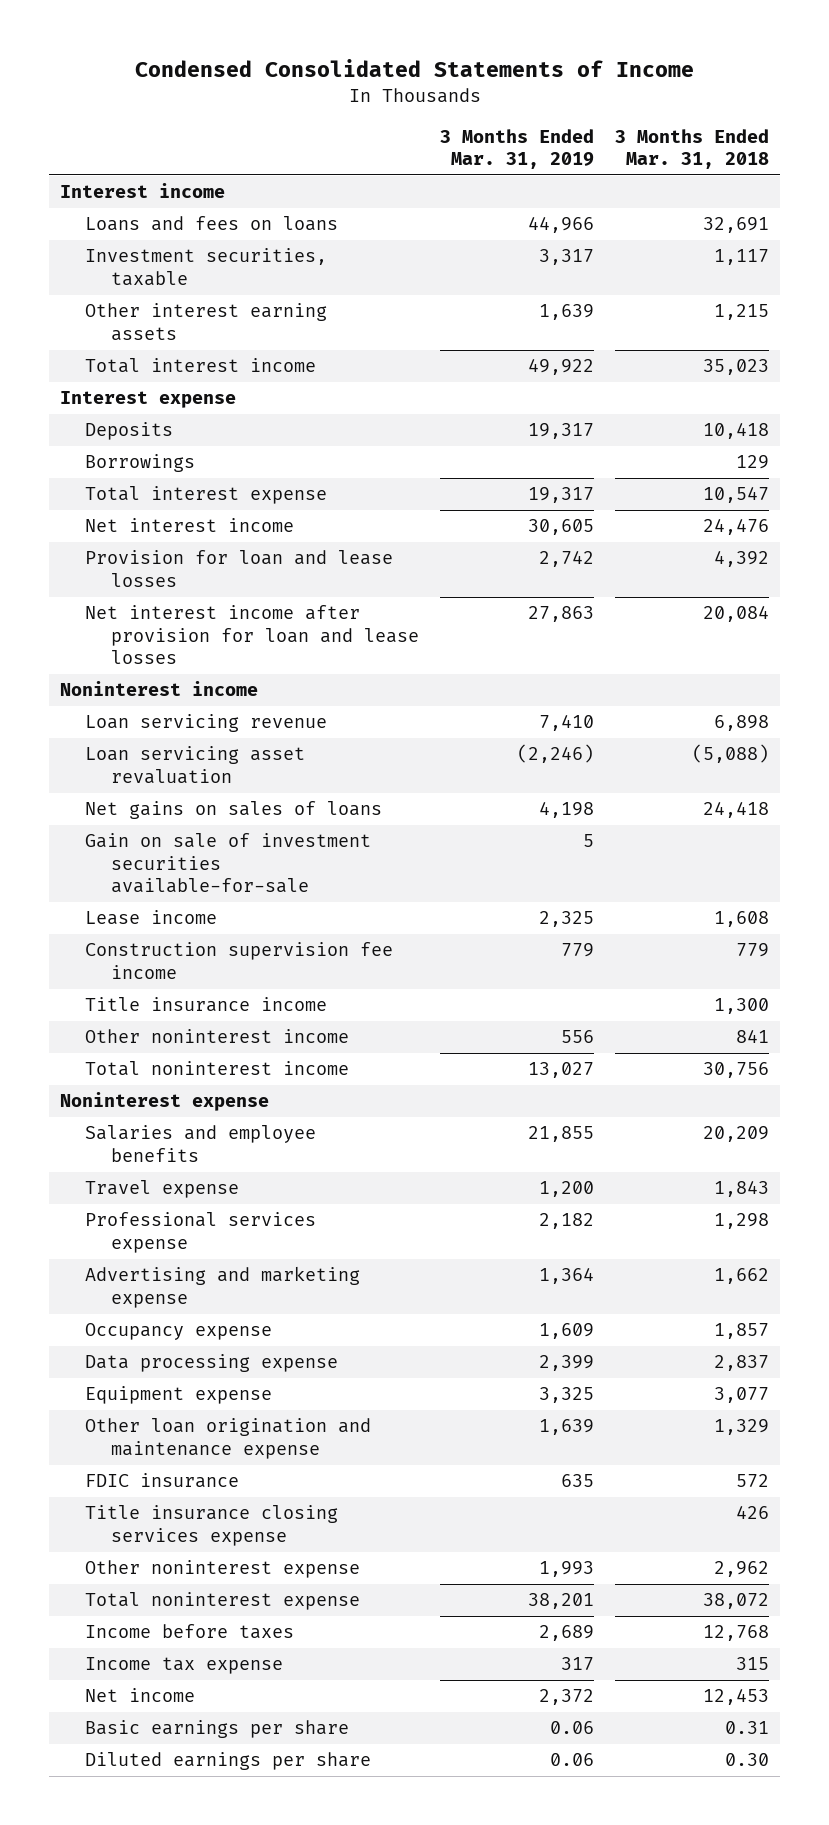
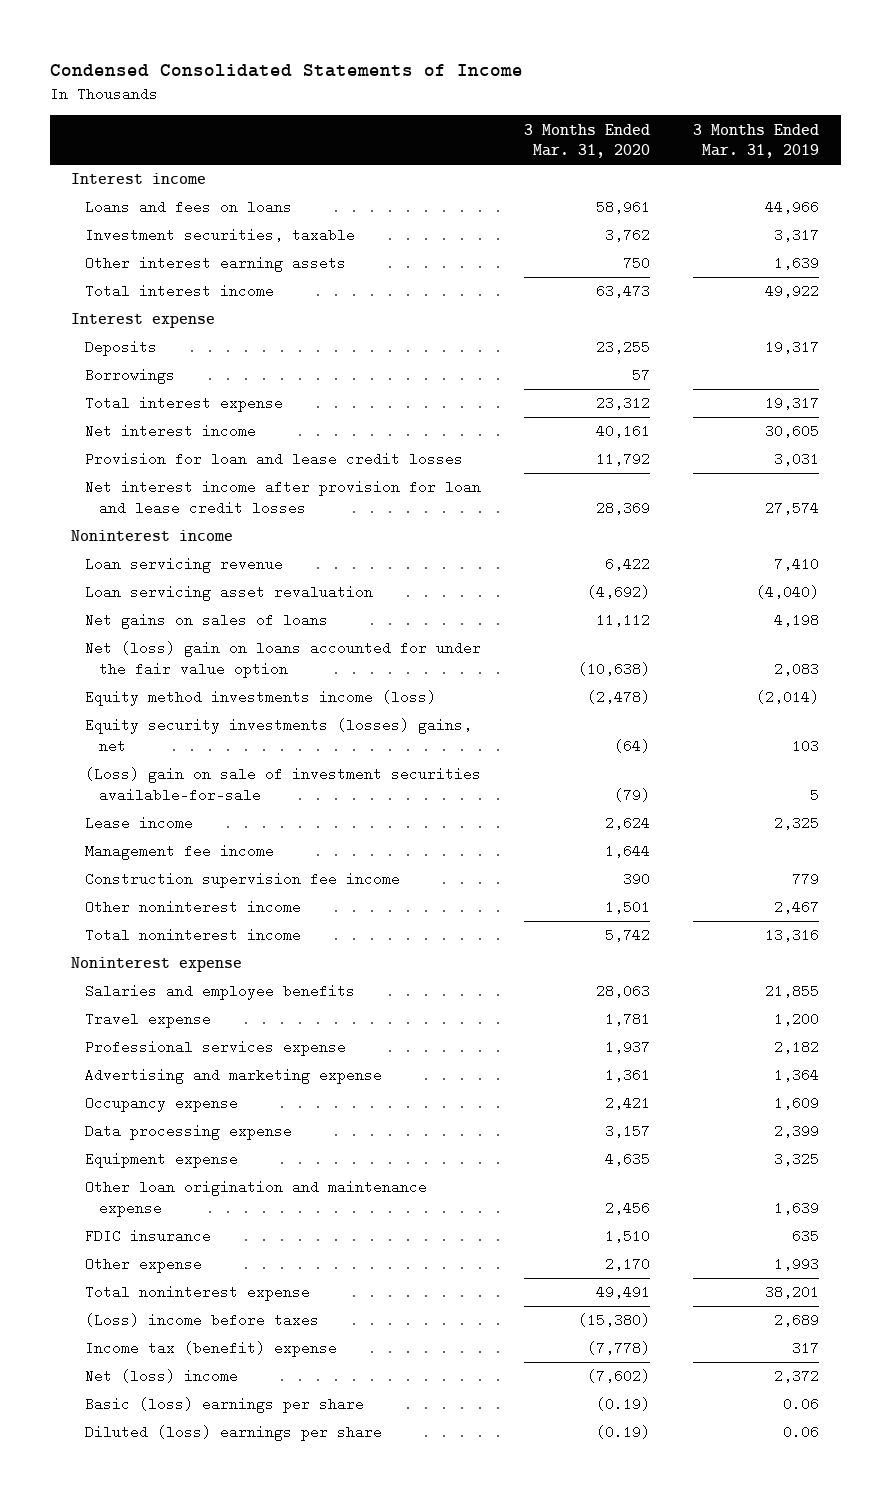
[615,128,770,170] 3 Months Ended Mar. 31, 2018 -> none
none -> [524,123,651,159] 3 Months Ended Mar. 31, 2020
[85,550,394,587] Provision for loan and lease losses -> [85,452,464,467] Provision for loan and lease credit losses
[539,551,595,568] 2,742 -> [774,452,820,467] 3,031
[85,605,419,665] Net interest income after provision for loan and lease losses -> [85,480,482,515] Net interest income after provision for loan and lease credit losses
[528,606,595,623] 27,863 -> [765,500,820,515] 27,574
[517,744,595,764] (2,246) -> [756,585,820,600] (4,040)
none -> [85,641,482,678] Net (loss) gain on loans accounted for under the fair value option
none -> [85,690,437,707] Equity method investments income (loss)
none -> [85,718,473,753] Equity security investments (losses) gains, net
[85,833,372,894] Gain on sale of investment securities available-for-sale -> [85,767,482,802] (Loss) gain on sale of investment securities available-for-sale
none -> [85,844,275,861] Management fee income
[85,997,328,1013] Title insurance income -> none
[561,1030,595,1044] 556 -> [774,900,820,915] 2,467
[528,1062,595,1079] 13,027 -> [765,928,820,943] 13,316
[85,1505,339,1546] Title insurance closing services expense -> none
[85,1560,361,1579] Other noninterest expense -> [85,1257,203,1274] Other expense
[85,1624,295,1640] Income before taxes -> [85,1313,320,1328] (Loss) income before taxes
[85,1657,284,1675] Income tax expense -> [85,1341,338,1358] Income tax (benefit) expense
[85,1688,196,1703] Net income -> [85,1369,239,1384] Net (loss) income
[85,1720,350,1739] Basic earnings per share -> [85,1397,365,1414] Basic (loss) earnings per share
[85,1752,372,1771] Diluted earnings per share -> [85,1425,383,1442] Diluted (loss) earnings per share

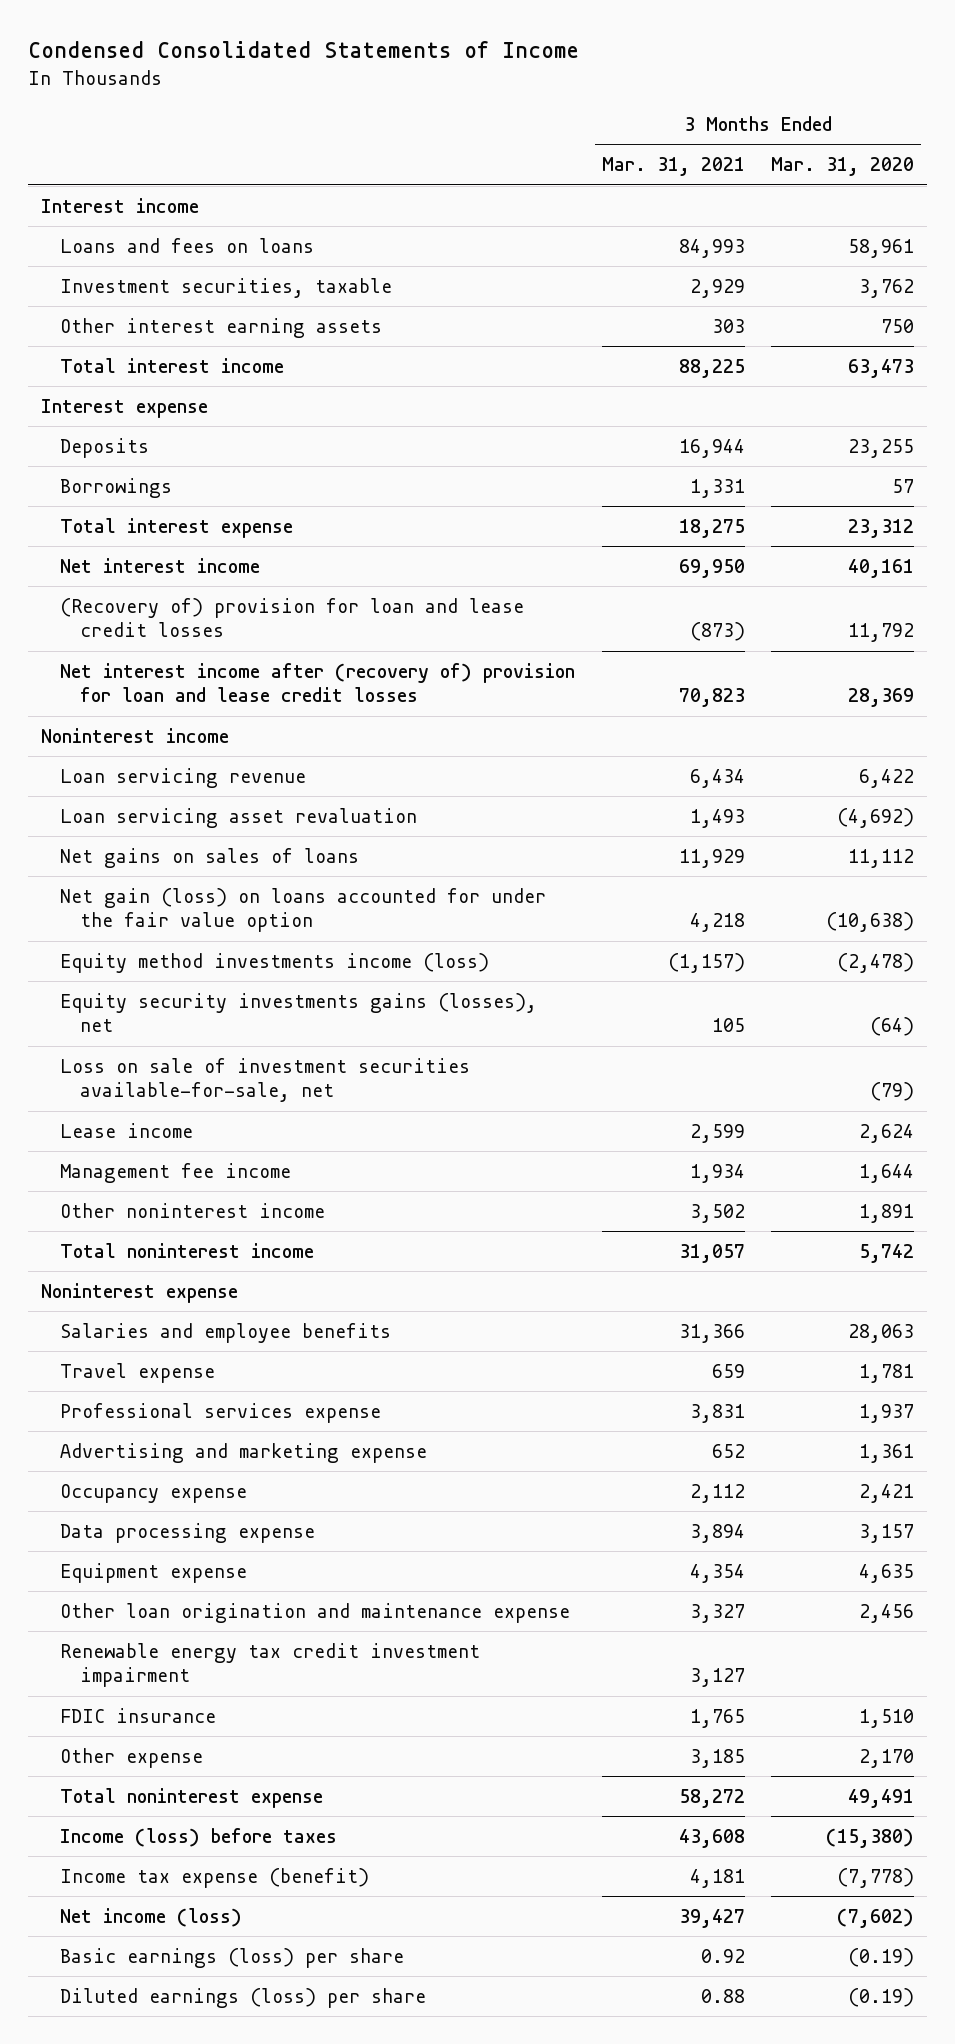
[693,123,820,159] 3 Months Ended Mar. 31, 2019 -> none
none -> [601,157,745,177] Mar. 31, 2021
[85,452,464,467] Provision for loan and lease credit losses -> [60,597,525,638] (Recovery of) provision for loan and lease credit losses
[85,480,482,515] Net interest income after provision for loan and lease credit losses -> [60,662,576,703] Net interest income after (recovery of) provision for loan and lease credit losses
[85,641,482,678] Net (loss) gain on loans accounted for under the fair value option -> [60,887,547,933] Net gain (loss) on loans accounted for under the fair value option
[85,718,473,753] Equity security investments (losses) gains, net -> [60,992,538,1033] Equity security investments gains (losses), net
[85,767,482,802] (Loss) gain on sale of investment securities available-for-sale -> [60,1057,471,1103] Loss on sale of investment securities available-for-sale, net
[85,872,401,889] Construction supervision fee income -> none
[605,900,651,915] 1,501 -> [858,1203,914,1223] 1,891
none -> [60,1642,481,1688] Renewable energy tax credit investment impairment
[85,1313,320,1328] (Loss) income before taxes -> [60,1827,338,1847] Income (loss) before taxes
[85,1341,338,1358] Income tax (benefit) expense -> [60,1867,370,1888] Income tax expense (benefit)
[85,1369,239,1384] Net (loss) income -> [60,1907,243,1927] Net income (loss)
[85,1397,365,1414] Basic (loss) earnings per share -> [60,1947,405,1968] Basic earnings (loss) per share
[85,1425,383,1442] Diluted (loss) earnings per share -> [60,1987,427,2008] Diluted earnings (loss) per share

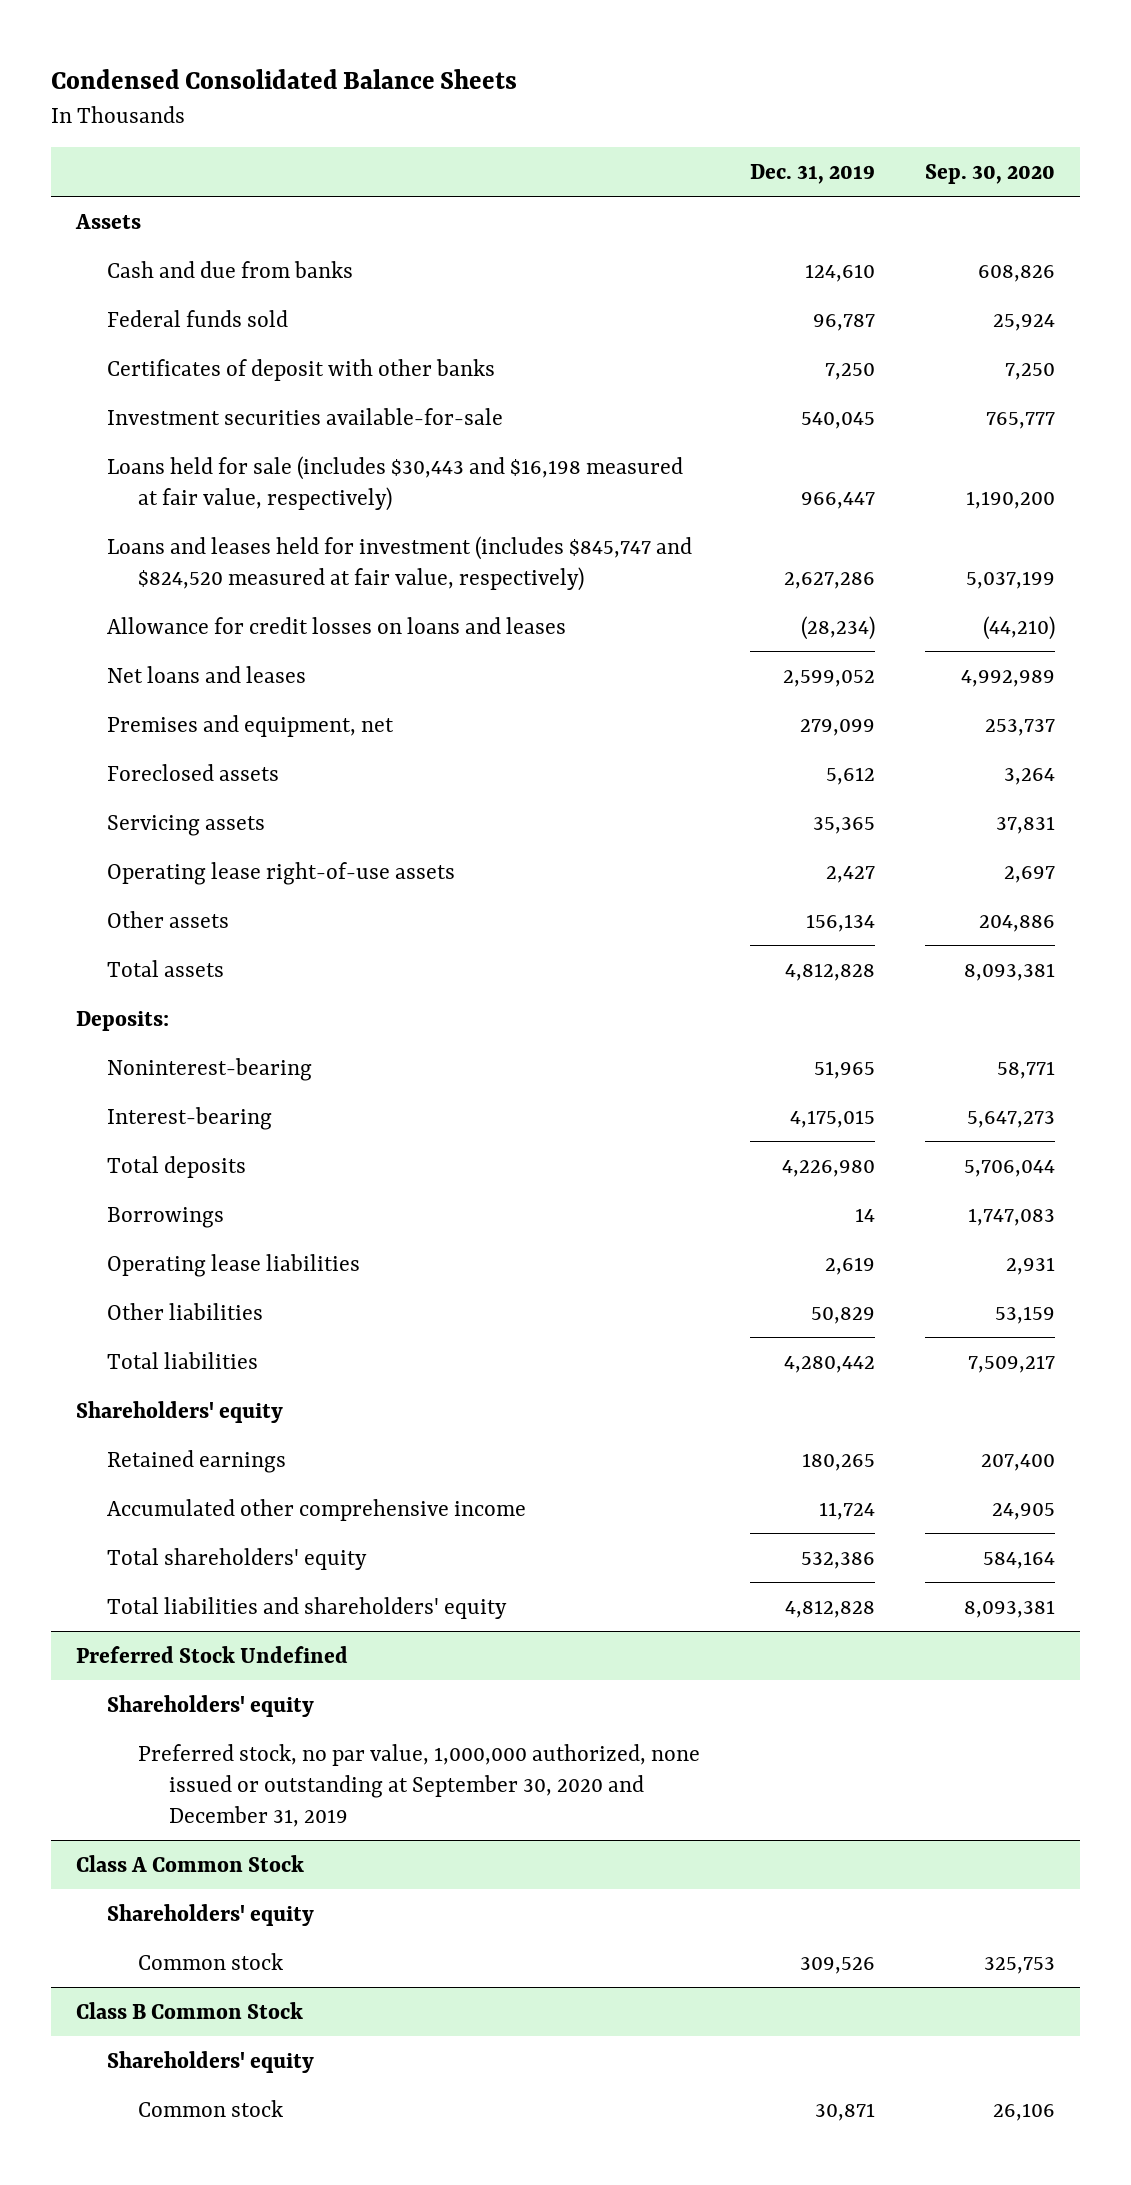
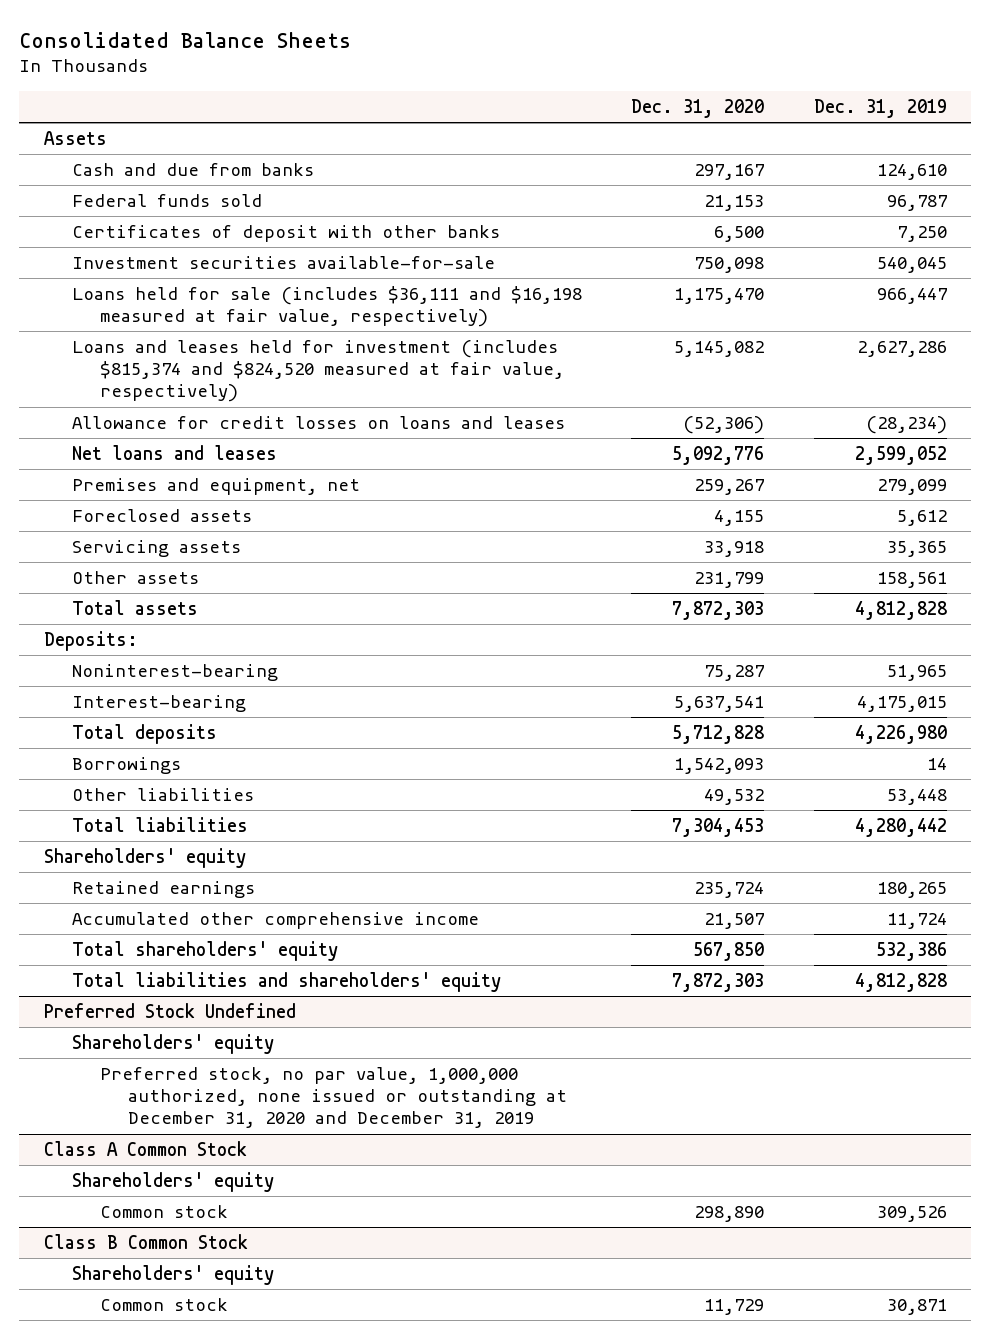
[50,69,517,90] Condensed Consolidated Balance Sheets -> [19,31,352,48] Consolidated Balance Sheets
[925,163,1056,184] Sep. 30, 2020 -> none
none -> [631,98,765,118] Dec. 31, 2020
[106,455,683,511] Loans held for sale (includes $30,443 and $16,198 measured at fair value, respectively) -> [71,286,582,328] Loans held for sale (includes $36,111 and $16,198 measured at fair value, respectively)
[106,535,692,591] Loans and leases held for investment (includes $845,747 and $824,520 measured at fair value, respectively) -> [71,340,565,403] Loans and leases held for investment (includes $815,374 and $824,520 measured at fair value, respectively)
[106,861,455,885] Operating lease right-of-use assets -> none
[805,913,875,932] 156,134 -> [876,572,947,589] 158,561
[106,1253,360,1277] Operating lease liabilities -> none
[810,1306,875,1324] 50,829 -> [886,789,947,806] 53,448
[137,1743,700,1828] Preferred stock, no par value, 1,000,000 authorized, none issued or outstanding at September 30, 2020 and December 31, 2019 -> [100,1067,568,1129] Preferred stock, no par value, 1,000,000 authorized, none issued or outstanding at December 31, 2020 and December 31, 2019

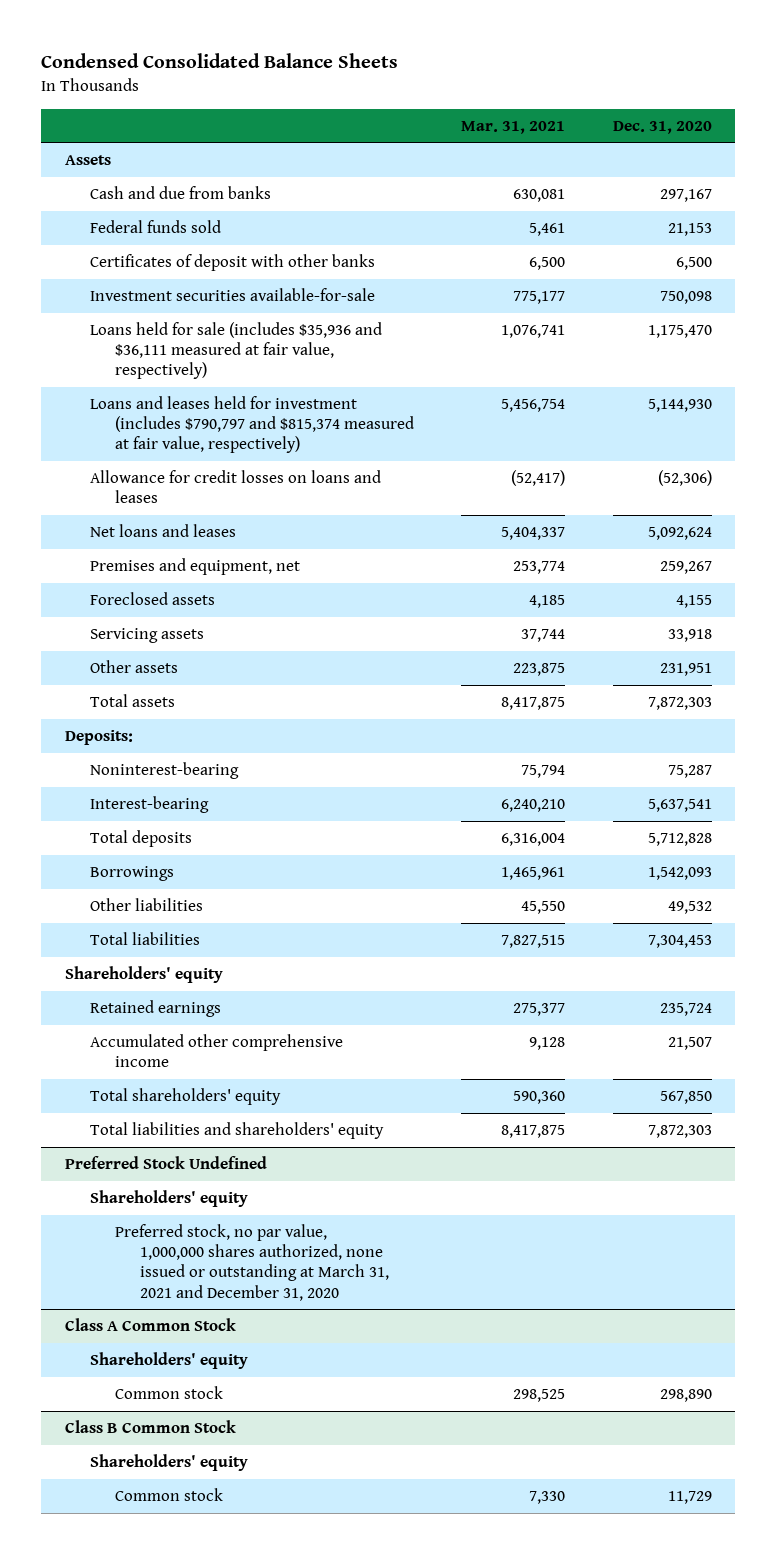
[19,31,352,48] Consolidated Balance Sheets -> [41,53,399,69] Condensed Consolidated Balance Sheets
[813,98,947,118] Dec. 31, 2019 -> none
none -> [461,120,566,134] Mar. 31, 2021
[71,286,582,328] Loans held for sale (includes $36,111 and $16,198 measured at fair value, respectively) -> [90,322,383,380] Loans held for sale (includes $35,936 and $36,111 measured at fair value, respectively)
[71,340,565,403] Loans and leases held for investment (includes $815,374 and $824,520 measured at fair value, respectively) -> [90,396,414,454] Loans and leases held for investment (includes $790,797 and $815,374 measured at fair value, respectively)
[674,341,765,358] 5,145,082 -> [647,399,712,413] 5,144,930
[672,446,765,466] 5,092,776 -> [647,527,712,541] 5,092,624
[694,572,765,589] 231,799 -> [659,663,712,677] 231,951
[100,1067,568,1129] Preferred stock, no par value, 1,000,000 authorized, none issued or outstanding at December 31, 2020 and December 31, 2019 -> [114,1224,389,1301] Preferred stock, no par value, 1,000,000 shares authorized, none issued or outstanding at March 31, 2021 and December 31, 2020

